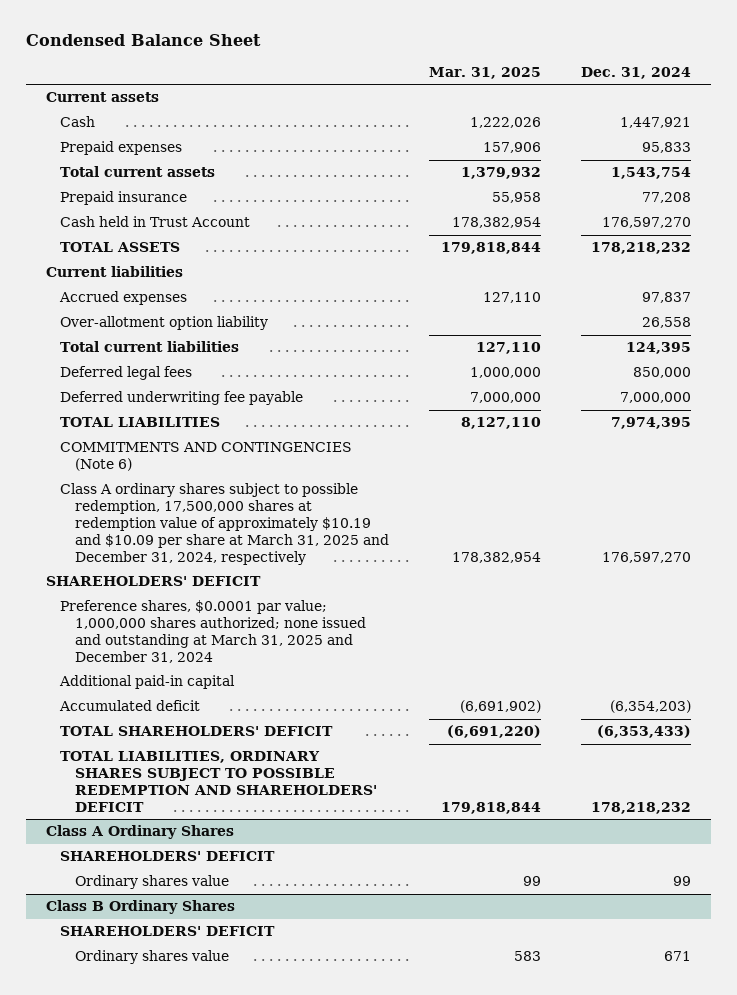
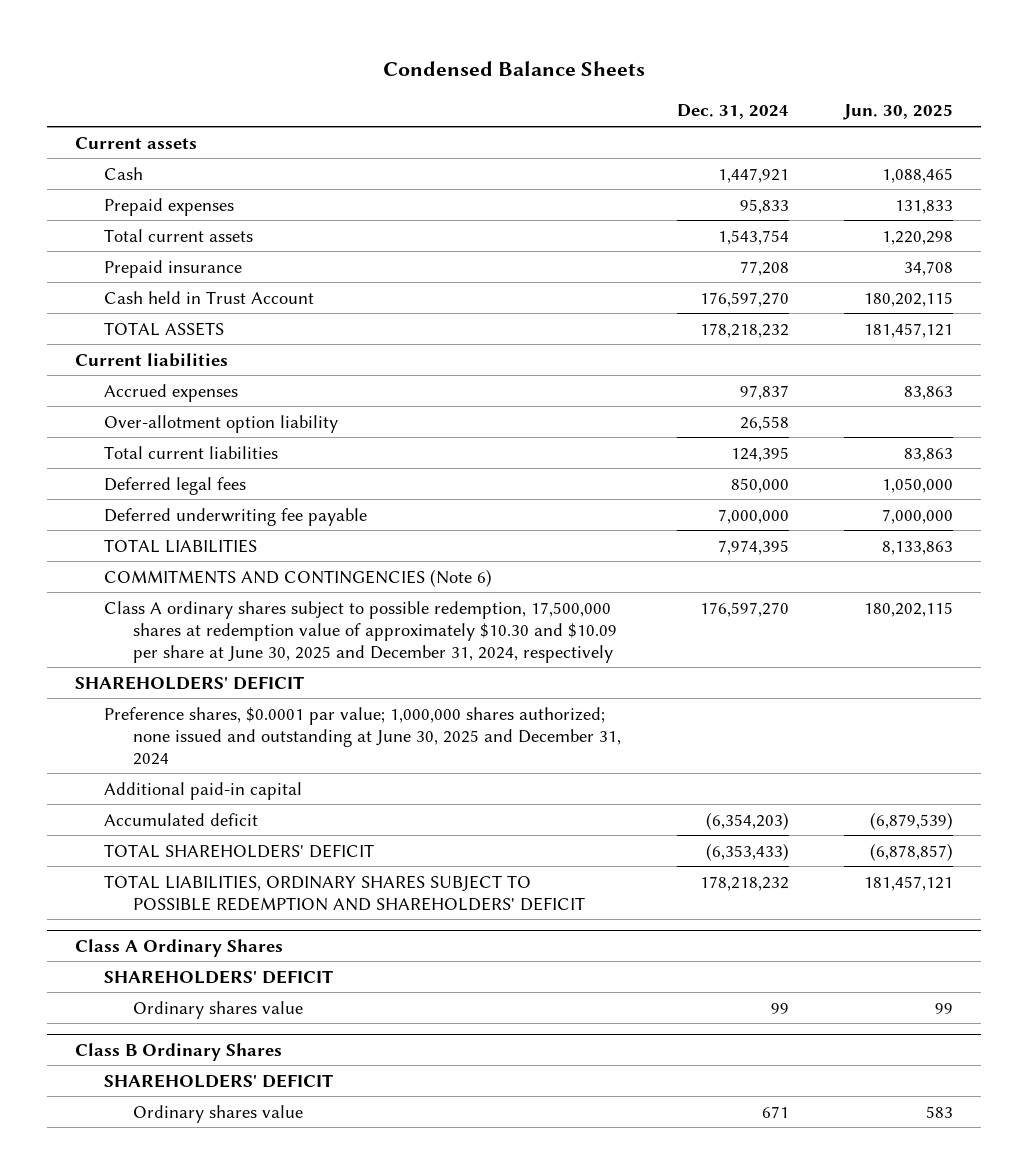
[25,34,261,47] Condensed Balance Sheet -> [383,61,646,77] Condensed Balance Sheets
[428,66,541,79] Mar. 31, 2025 -> none
none -> [843,104,954,121] Jun. 30, 2025
[60,483,390,565] Class A ordinary shares subject to possible redemption, 17,500,000 shares at redemption value of approximately $10.19 and $10.09 per share at March 31, 2025 and December 31, 2024, respectively -> [104,600,618,663] Class A ordinary shares subject to possible redemption, 17,500,000 shares at redemption value of approximately $10.30 and $10.09 per share at June 30, 2025 and December 31, 2024, respectively
[60,600,367,663] Preference shares, $0.0001 par value; 1,000,000 shares authorized; none issued and outstanding at March 31, 2025 and December 31, 2024 -> [104,706,622,765] Preference shares, $0.0001 par value; 1,000,000 shares authorized; none issued and outstanding at June 30, 2025 and December 31, 2024

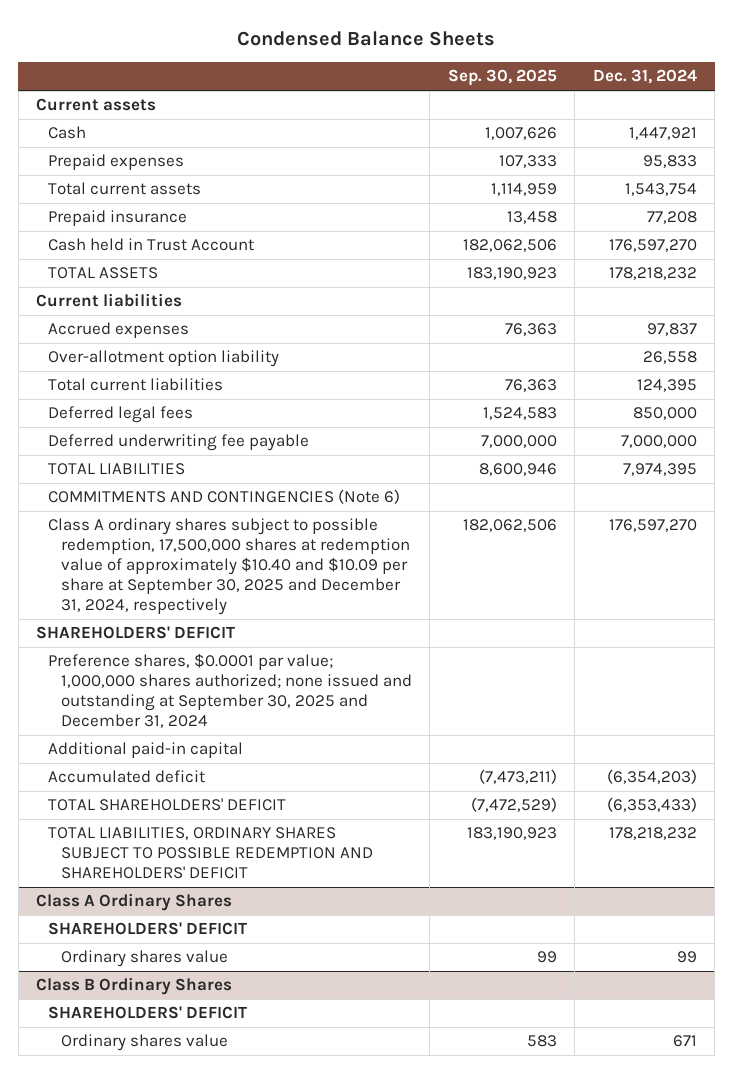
[843,104,954,121] Jun. 30, 2025 -> none
none -> [447,69,557,87] Sep. 30, 2025
[104,600,618,663] Class A ordinary shares subject to possible redemption, 17,500,000 shares at redemption value of approximately $10.30 and $10.09 per share at June 30, 2025 and December 31, 2024, respectively -> [48,518,410,616] Class A ordinary shares subject to possible redemption, 17,500,000 shares at redemption value of approximately $10.40 and $10.09 per share at September 30, 2025 and December 31, 2024, respectively
[104,706,622,765] Preference shares, $0.0001 par value; 1,000,000 shares authorized; none issued and outstanding at June 30, 2025 and December 31, 2024 -> [48,653,412,729] Preference shares, $0.0001 par value; 1,000,000 shares authorized; none issued and outstanding at September 30, 2025 and December 31, 2024

